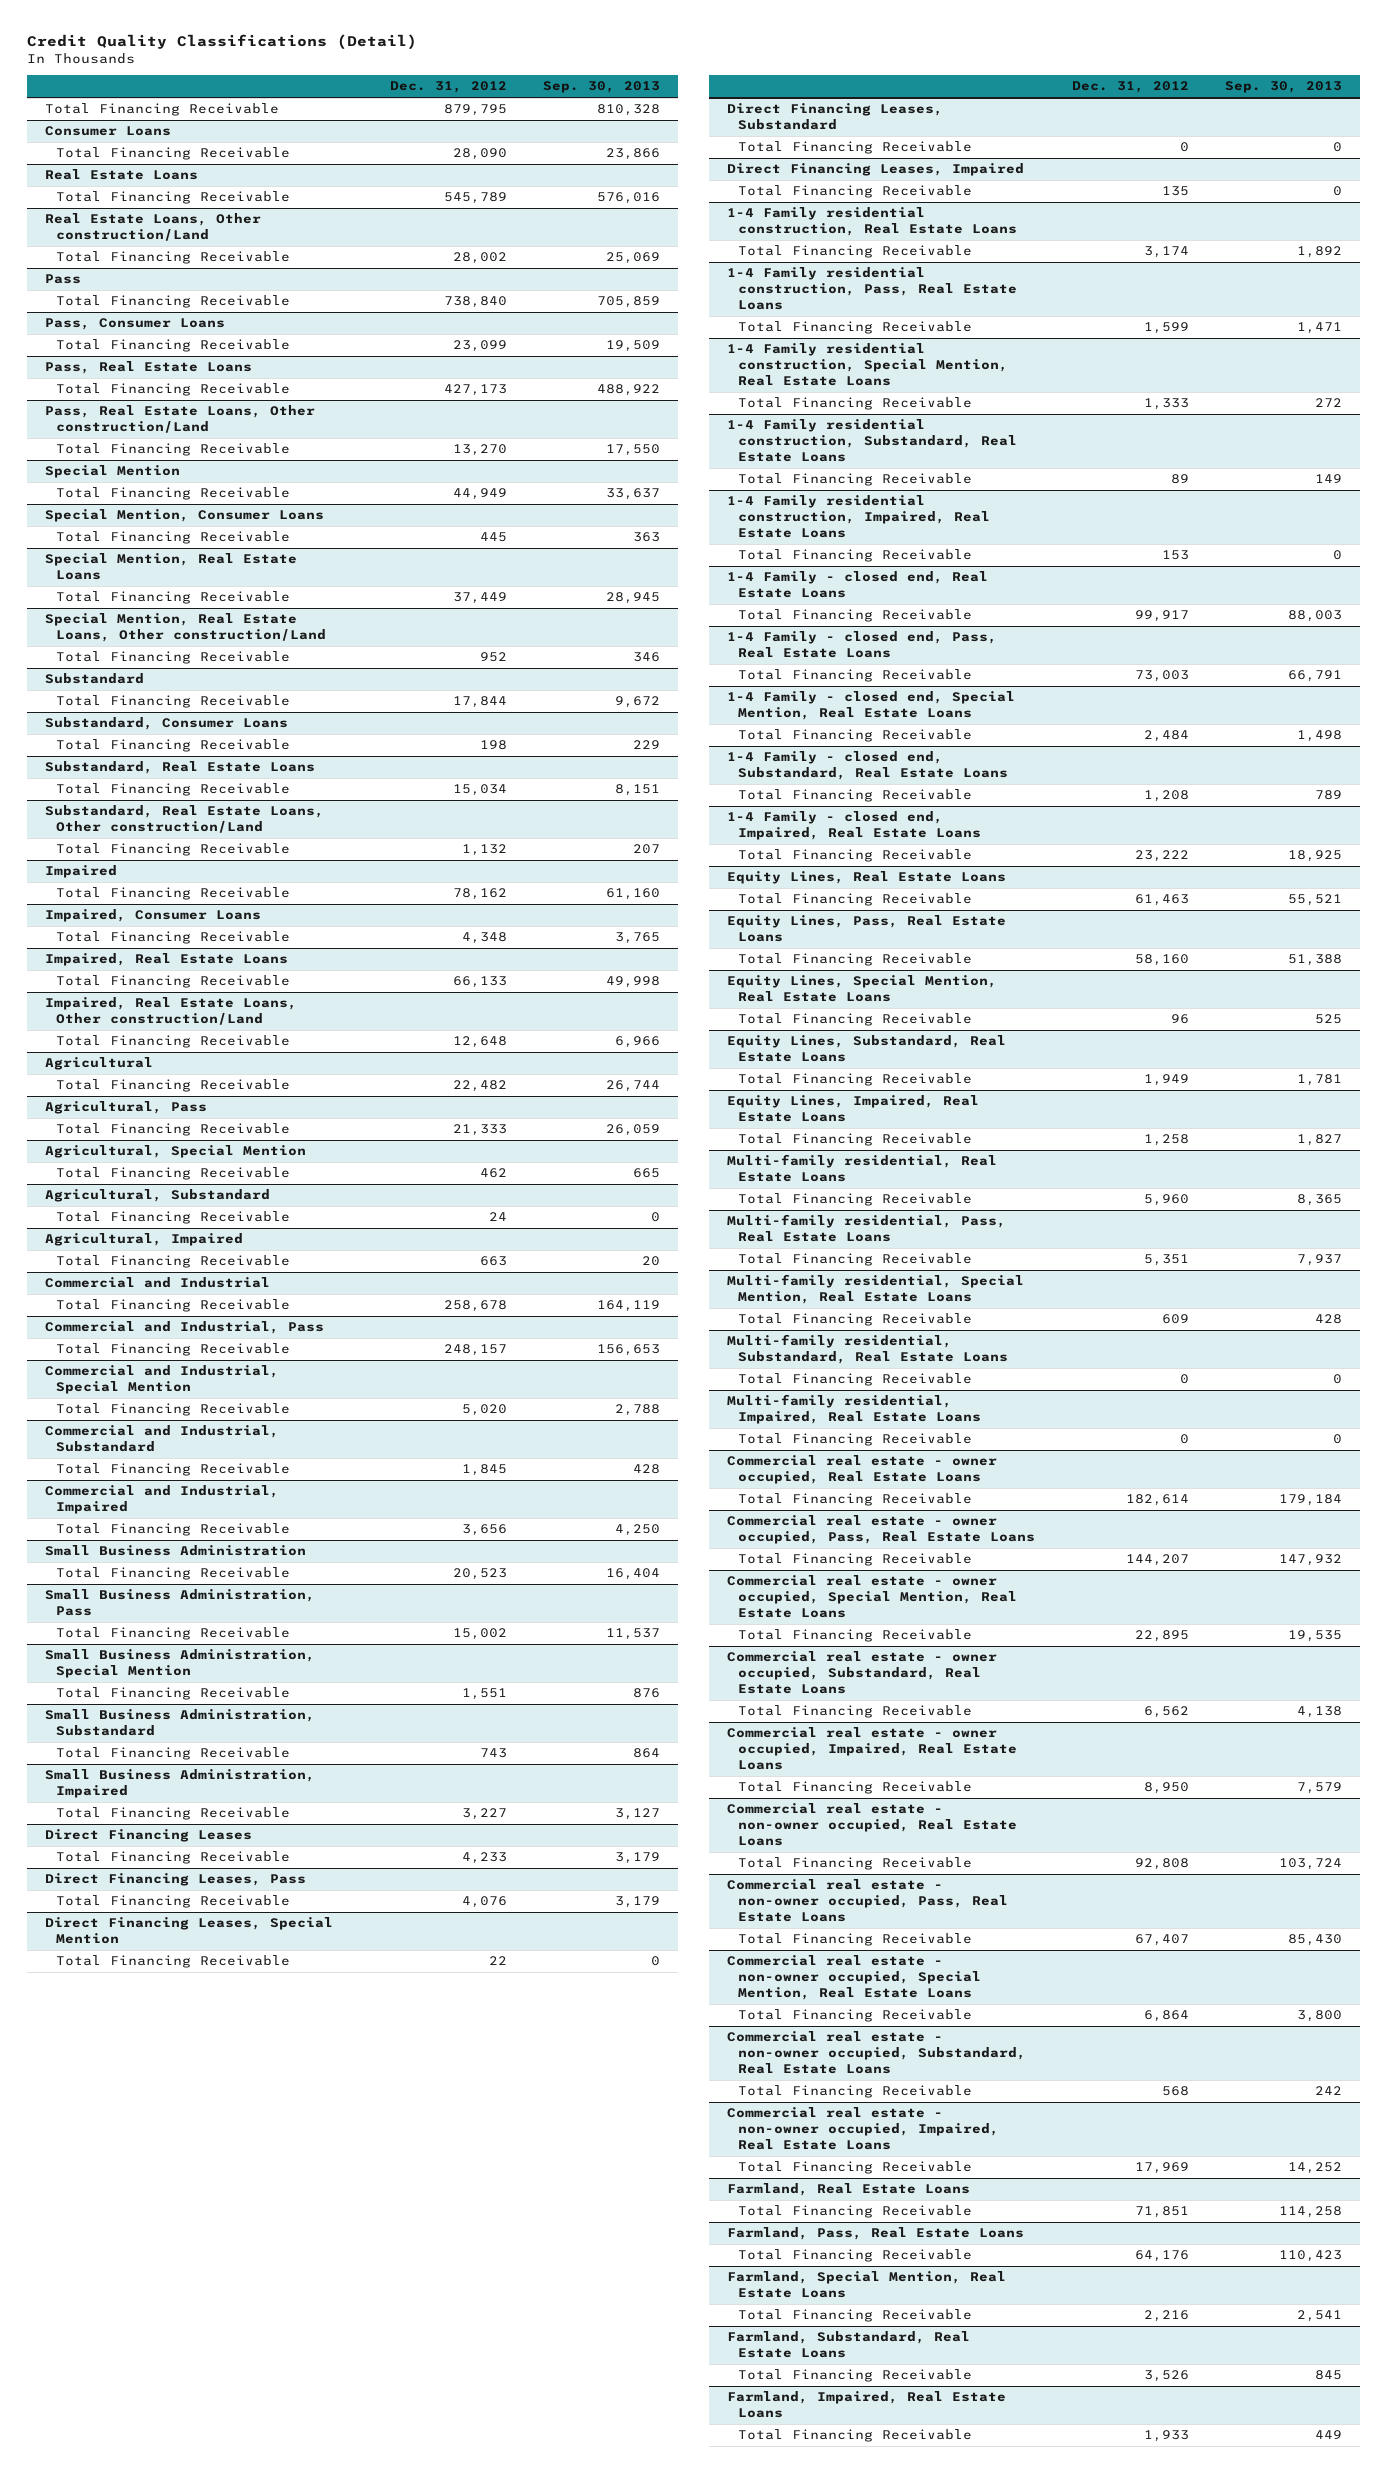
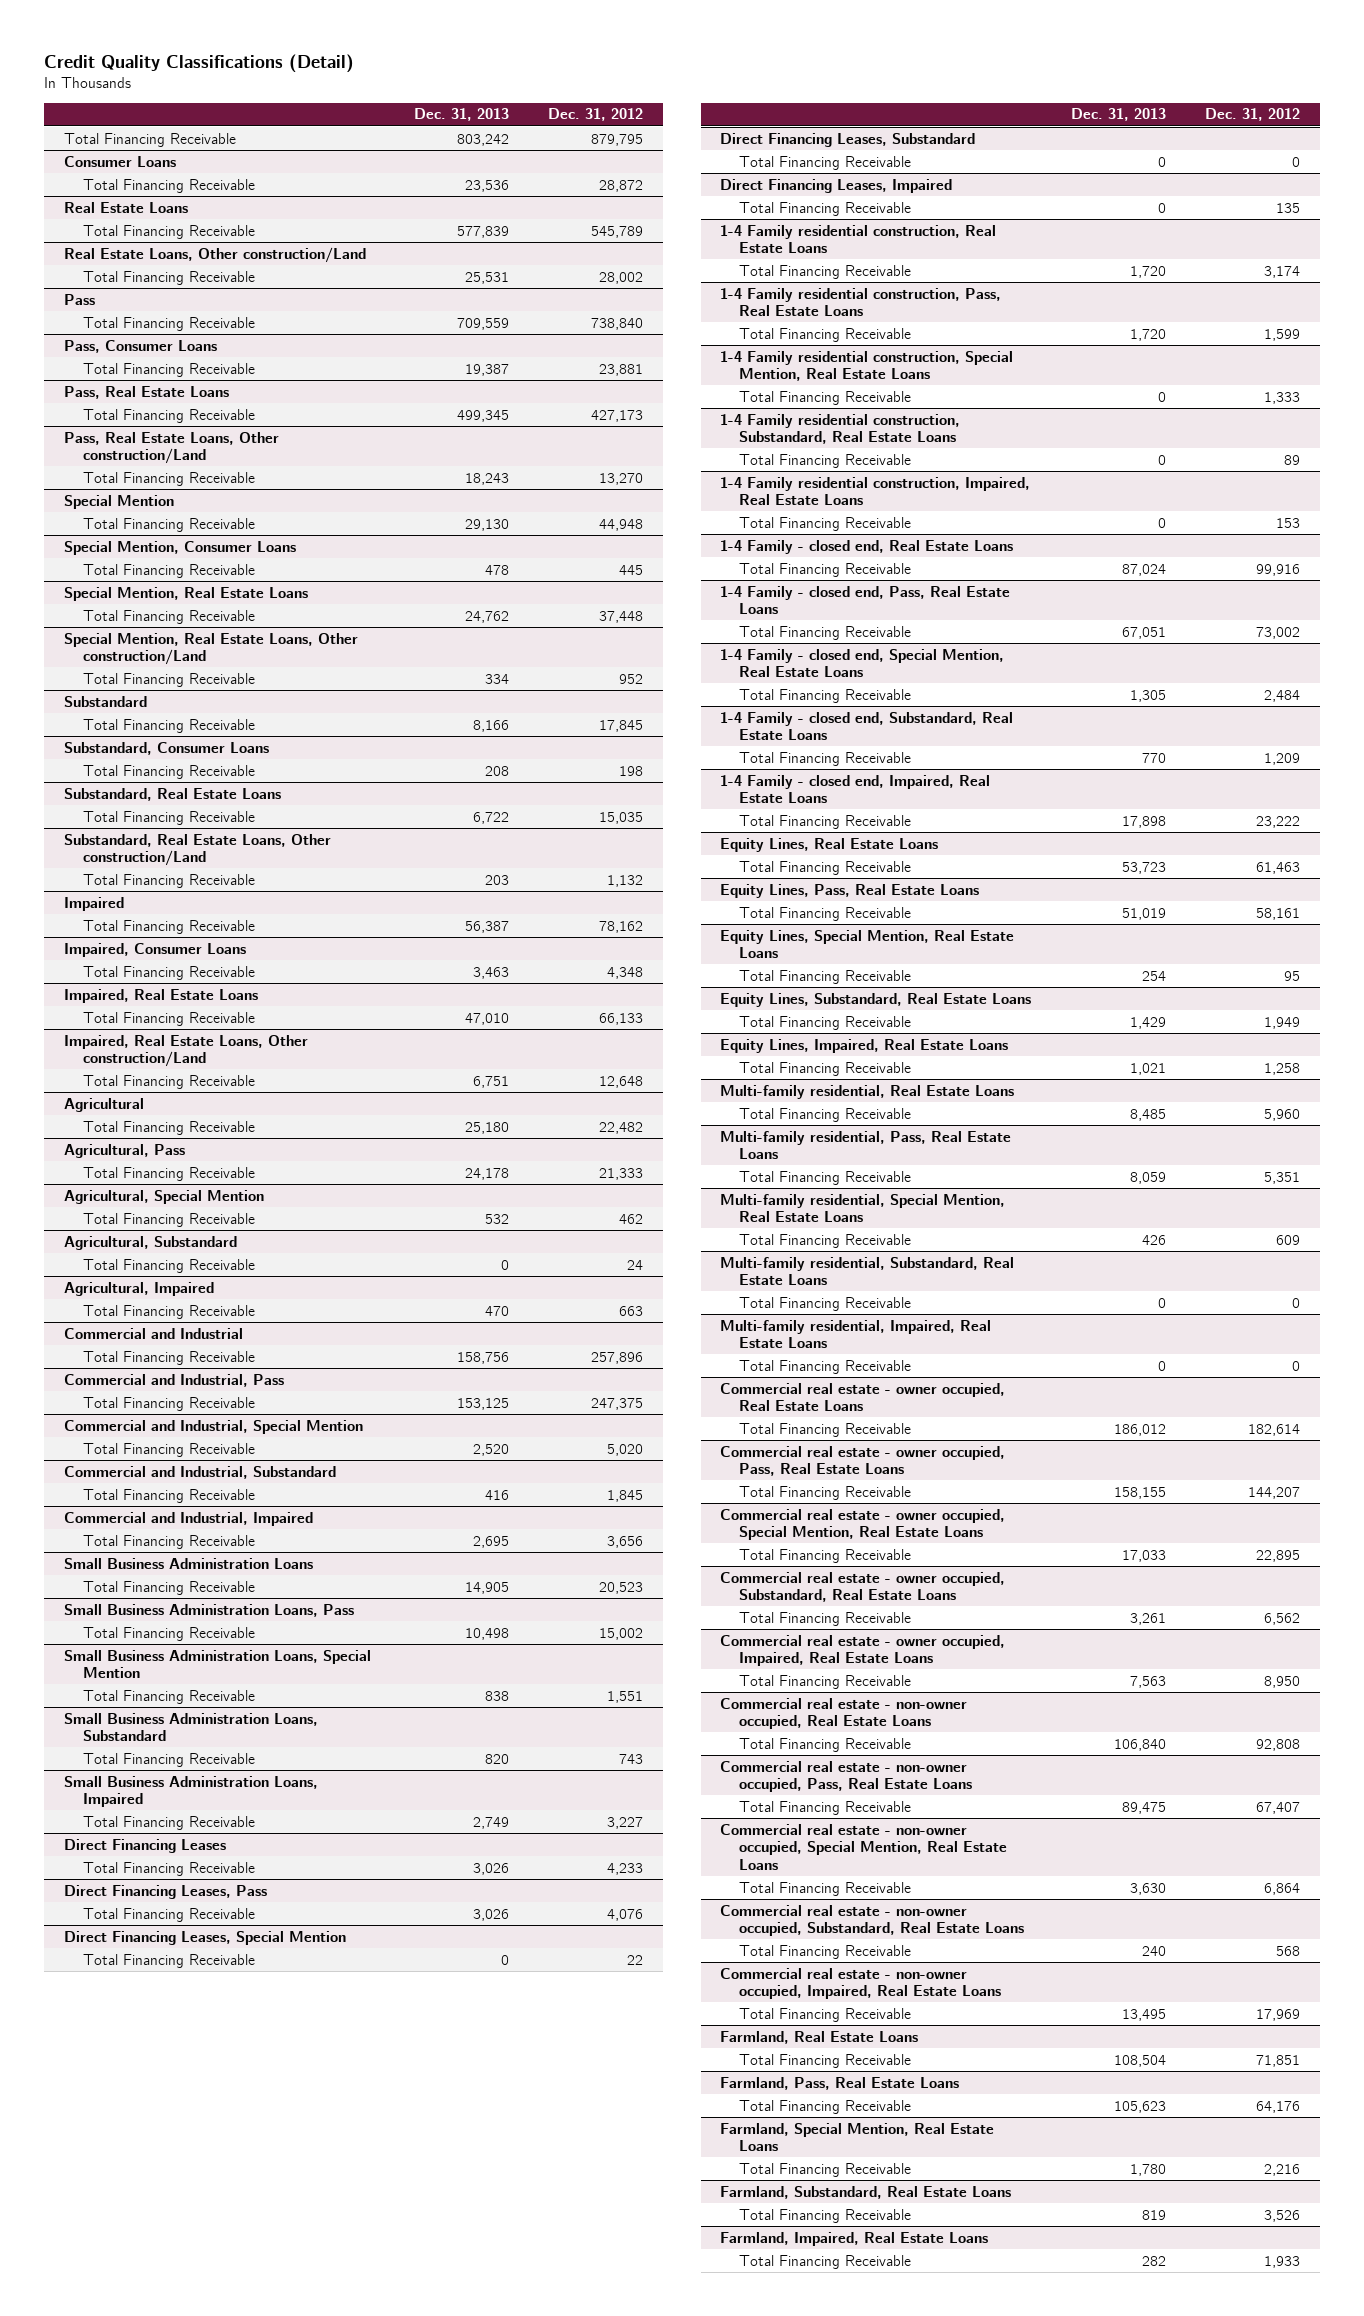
[542,81,660,94] Sep. 30, 2013 -> none
none -> [414,108,510,122] Dec. 31, 2013
[452,148,507,161] 28,090 -> [599,179,644,192] 28,872
[452,340,507,353] 23,099 -> [599,363,644,376] 23,881
[452,488,507,501] 44,949 -> [599,518,644,531] 44,948
[452,592,507,605] 37,449 -> [599,610,644,623] 37,448
[452,696,507,709] 17,844 -> [599,719,644,732] 17,845
[452,784,507,797] 15,034 -> [599,811,644,824] 15,035
[443,1300,507,1313] 258,678 -> [591,1351,644,1364] 257,896
[443,1344,507,1357] 248,157 -> [591,1397,644,1410] 247,375
[45,1545,307,1557] Small Business Administration -> [63,1557,313,1569] Small Business Administration Loans
[45,1589,316,1617] Small Business Administration, Pass -> [63,1603,354,1617] Small Business Administration Loans, Pass
[45,1649,316,1679] Small Business Administration, Special Mention -> [63,1649,371,1679] Small Business Administration Loans, Special Mention
[45,1709,316,1737] Small Business Administration, Substandard -> [63,1712,318,1742] Small Business Administration Loans, Substandard
[45,1769,316,1799] Small Business Administration, Impaired -> [63,1775,318,1808] Small Business Administration Loans, Impaired
[1134,610,1189,623] 99,917 -> [1255,563,1300,576] 99,916
[1134,670,1189,683] 73,003 -> [1255,626,1300,639] 73,002
[1143,790,1189,803] 1,208 -> [1263,752,1300,765] 1,209
[1134,954,1189,967] 58,160 -> [1255,907,1300,920] 58,161
[1170,1014,1189,1025] 96 -> [1283,970,1300,981] 95

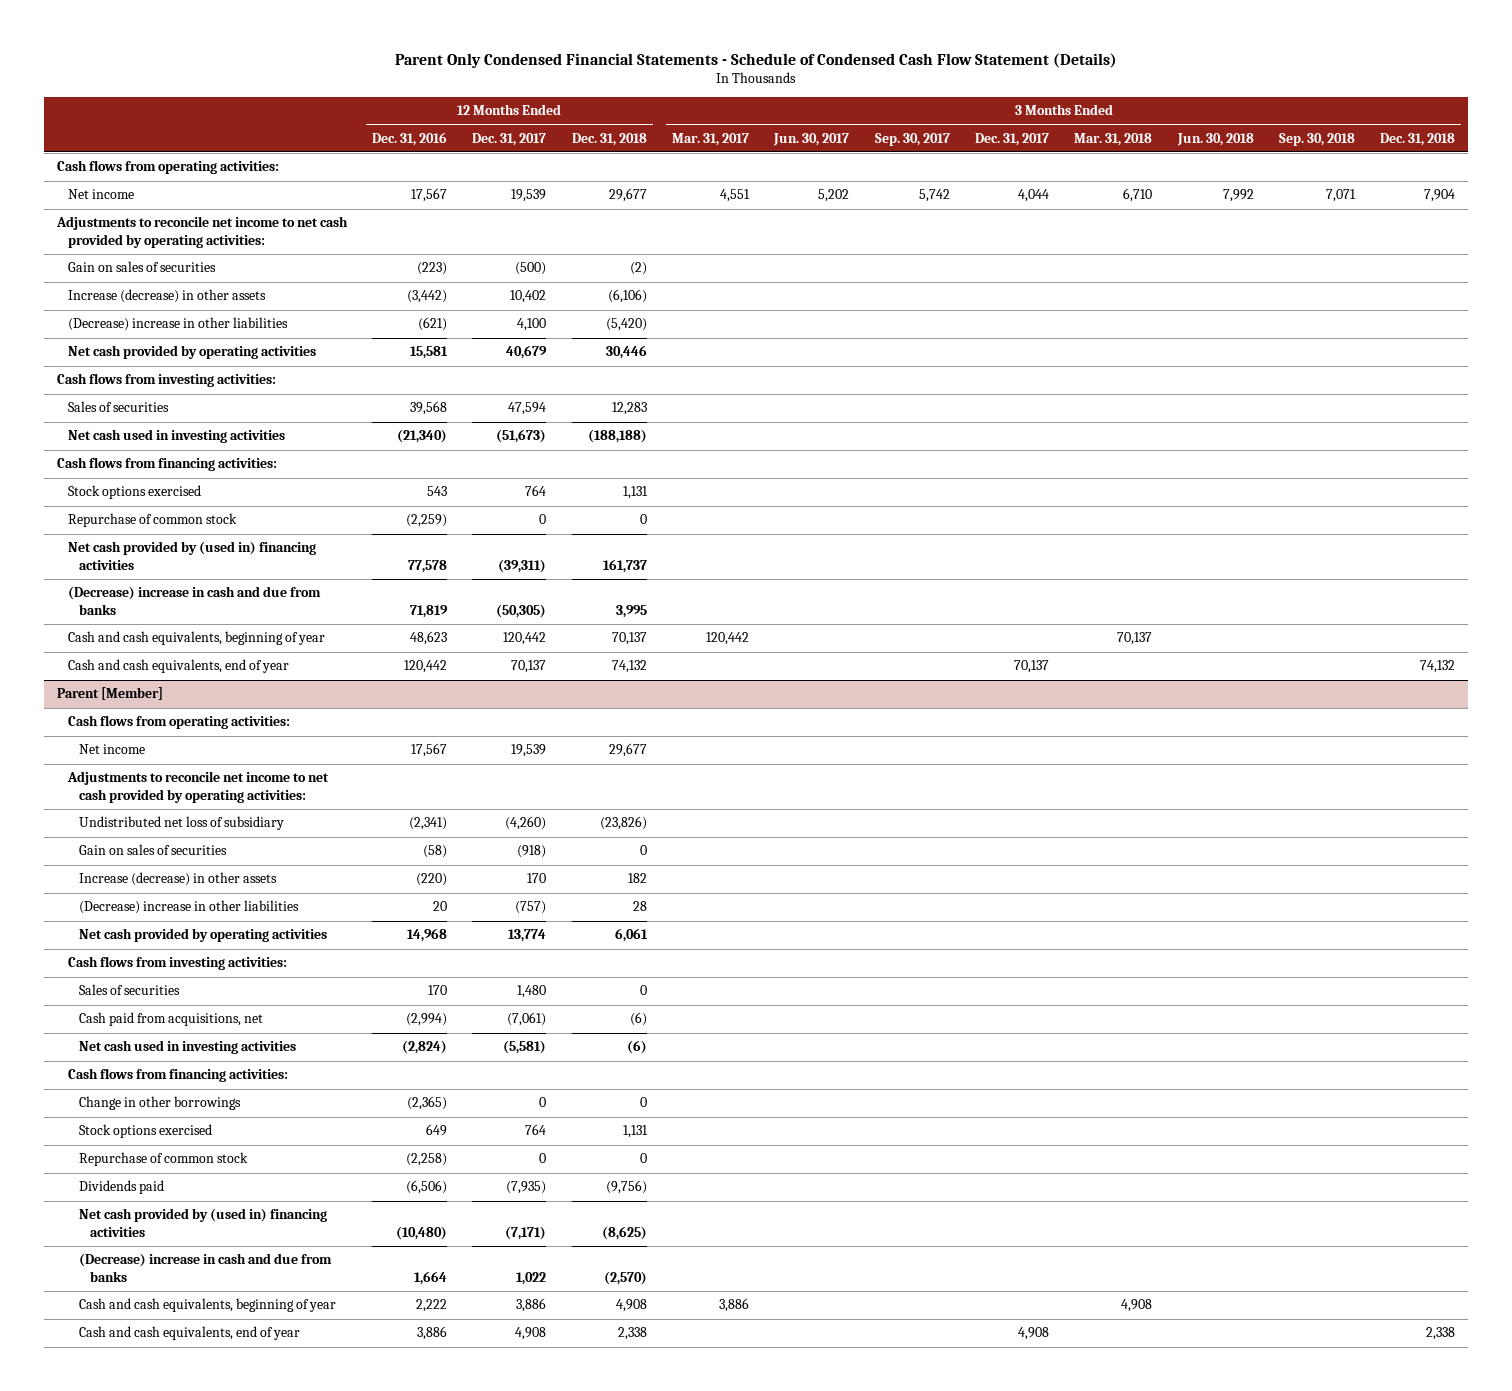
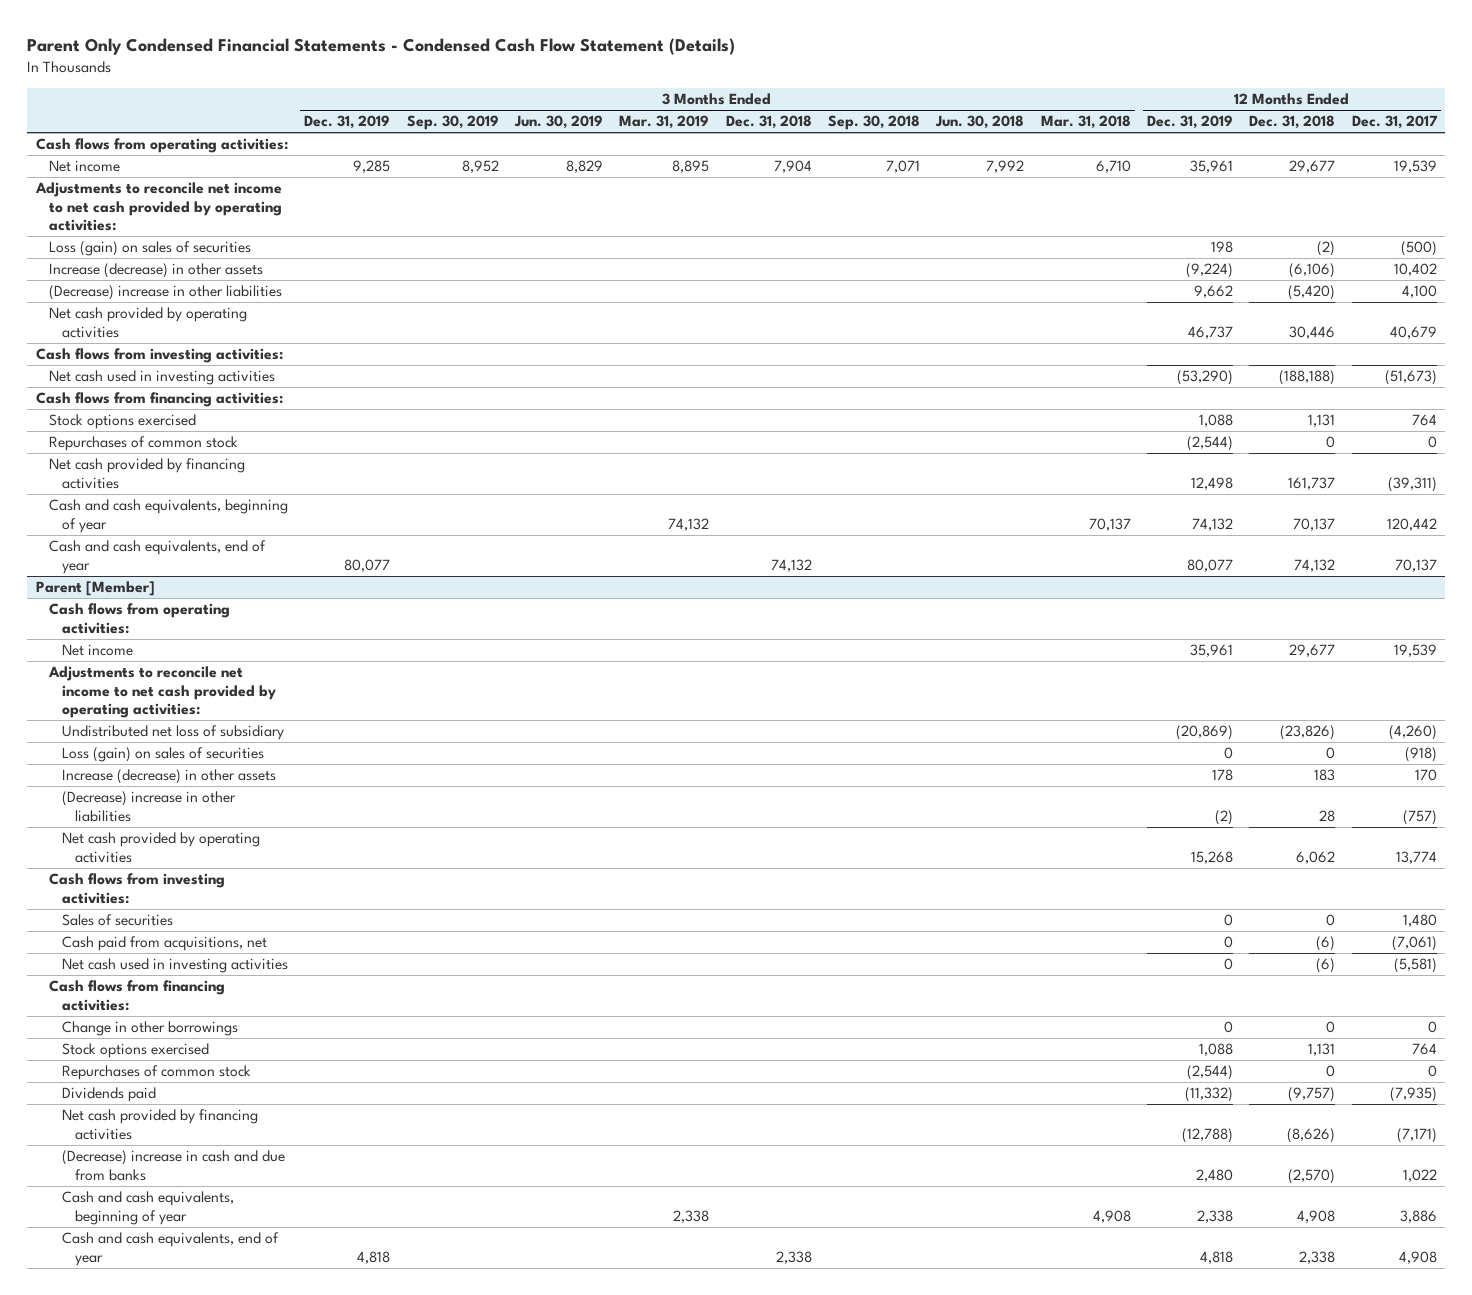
[394,53,1117,69] Parent Only Condensed Financial Statements - Schedule of Condensed Cash Flow Statement (Details) -> [27,38,736,56] Parent Only Condensed Financial Statements - Condensed Cash Flow Statement (Details)
[372,131,448,146] Dec. 31, 2016 -> none
[671,132,749,146] Mar. 31, 2017 -> none
[773,132,850,146] Jun. 30, 2017 -> none
[874,132,950,146] Sep. 30, 2017 -> none
[974,132,1049,146] Dec. 31, 2017 -> none
none -> [304,115,391,130] Dec. 31, 2019
none -> [406,115,499,131] Sep. 30, 2019
none -> [513,115,603,130] Jun. 30, 2019
none -> [619,115,710,130] Mar. 31, 2019
none -> [1147,115,1234,130] Dec. 31, 2019
[67,261,216,273] Gain on sales of securities -> [48,241,251,257] Loss (gain) on sales of securities
[67,401,169,413] Sales of securities -> none
[67,586,321,615] (Decrease) increase in cash and due from banks -> none
[67,513,237,528] Repurchase of common stock -> [48,436,238,452] Repurchases of common stock
[67,541,316,570] Net cash provided by (used in) financing activities -> [48,458,245,489] Net cash provided by financing activities
[78,844,227,856] Gain on sales of securities -> [61,747,264,763] Loss (gain) on sales of securities
[627,873,647,884] 182 -> [1314,769,1336,782] 183
[614,928,648,943] 6,061 -> [1296,850,1336,864] 6,062
[78,1152,248,1167] Repurchase of common stock -> [61,1065,251,1081] Repurchases of common stock
[605,1180,647,1195] (9,756) -> [1288,1087,1336,1103] (9,757)
[78,1208,327,1237] Net cash provided by (used in) financing activities -> [61,1109,258,1140] Net cash provided by financing activities
[601,1225,647,1240] (8,625) -> [1287,1127,1336,1143] (8,626)

